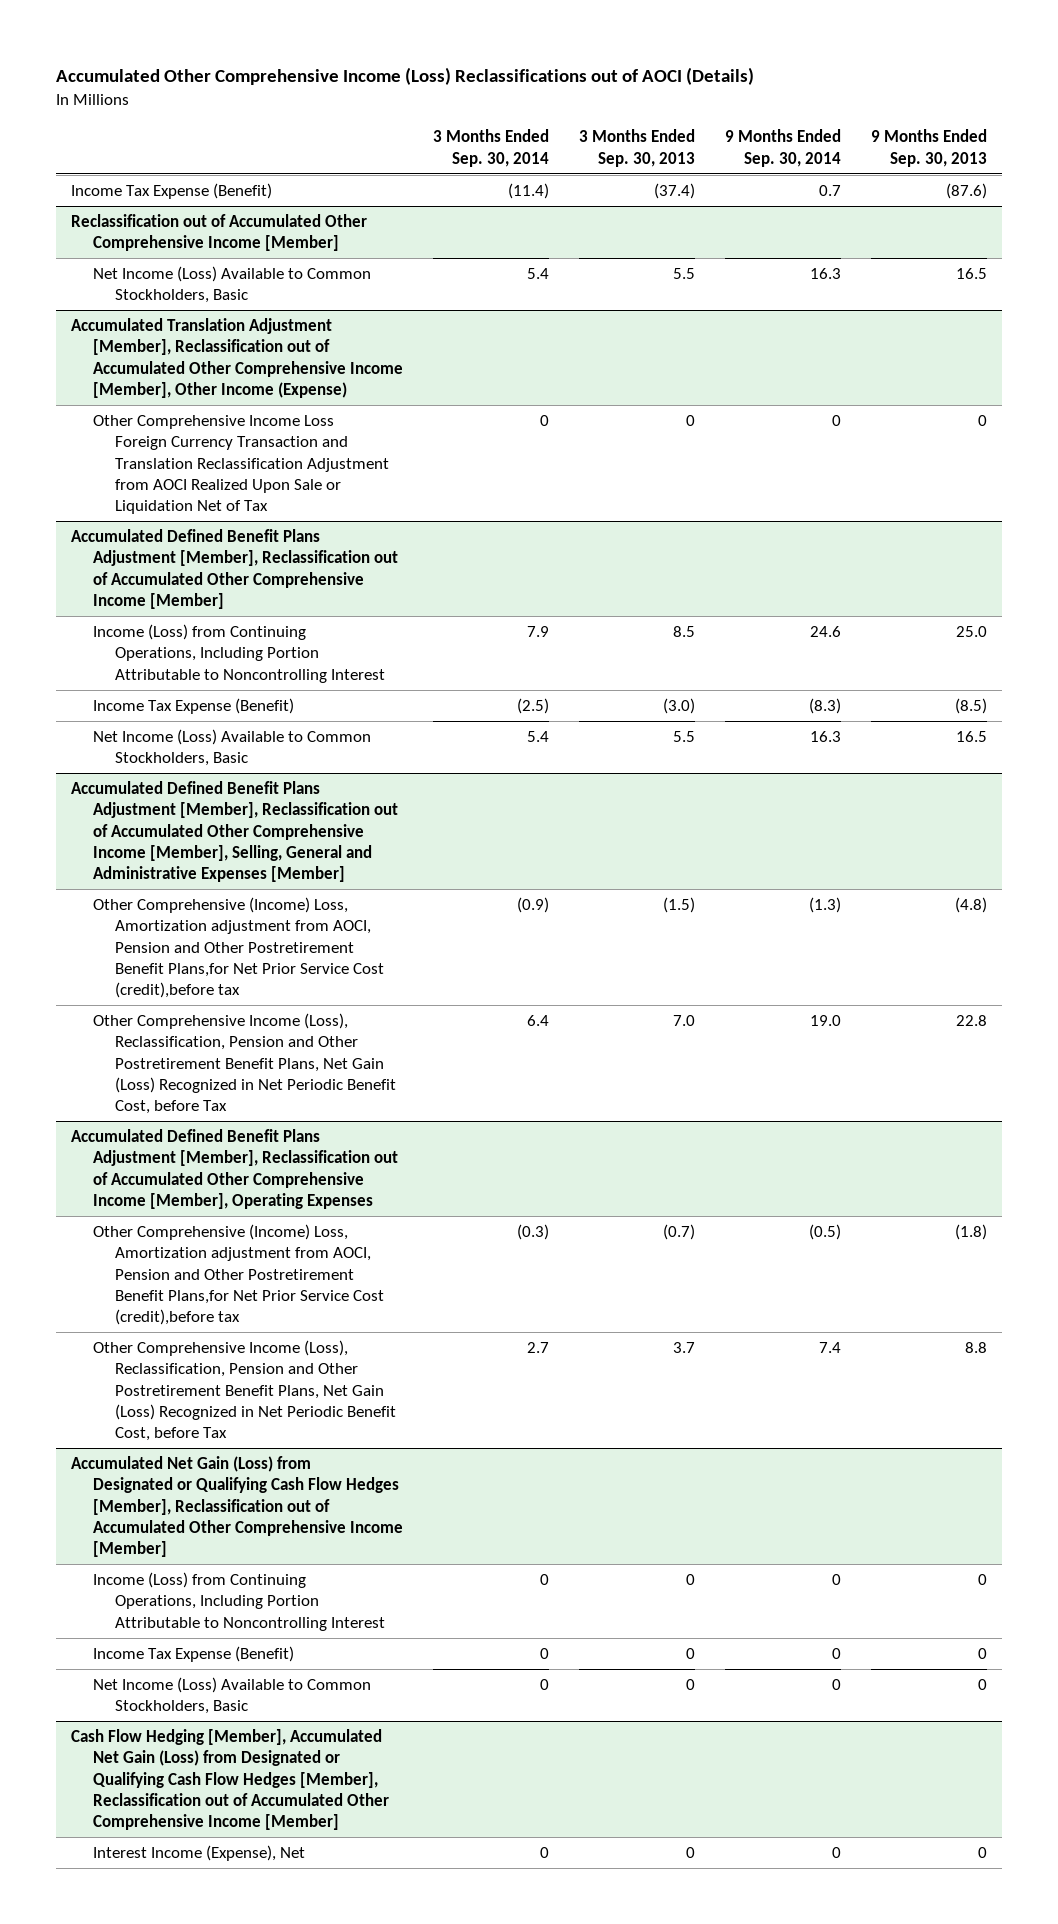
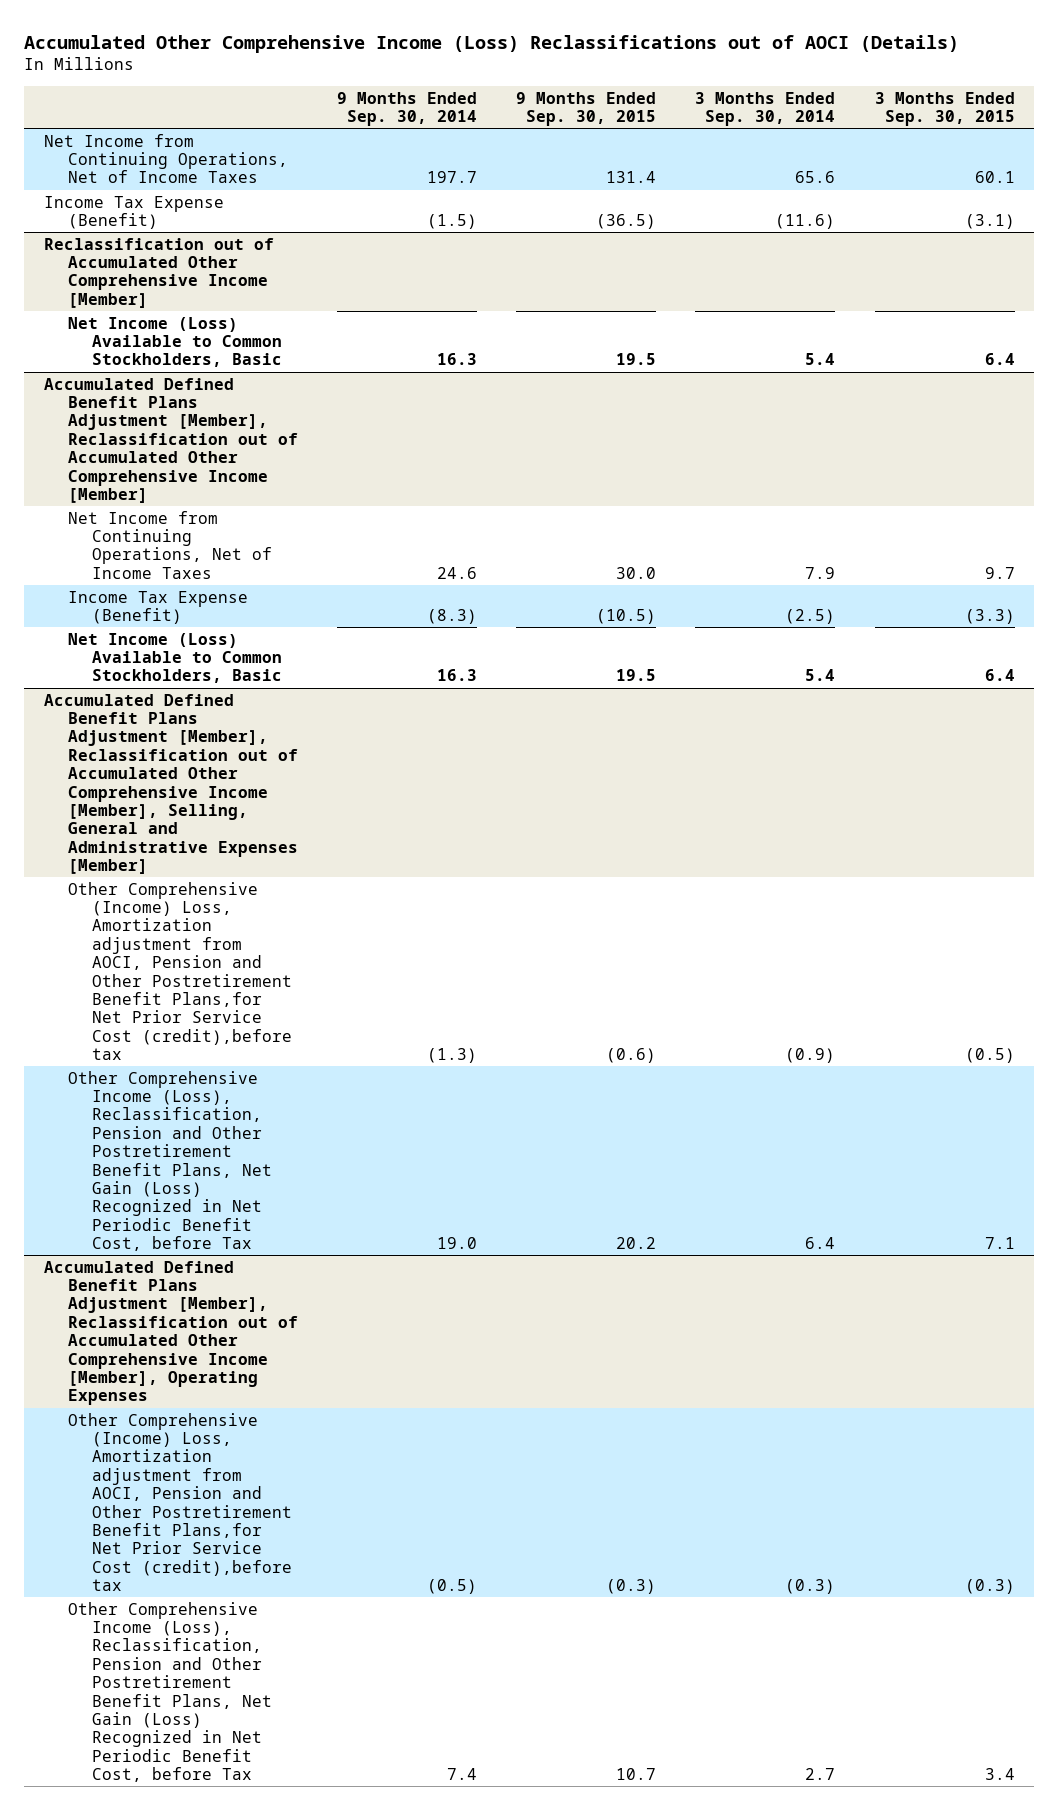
[578,129,695,167] 3 Months Ended Sep. 30, 2013 -> none
[870,129,987,167] 9 Months Ended Sep. 30, 2013 -> none
none -> [516,91,657,127] 9 Months Ended Sep. 30, 2015
none -> [874,91,1015,127] 3 Months Ended Sep. 30, 2015
none -> [43,133,288,184] Net Income from Continuing Operations, Net of Income Taxes
[508,182,550,199] (11.4) -> [775,214,836,230] (11.6)
[818,184,841,196] 0.7 -> [426,214,477,230] (1.5)
[71,317,404,398] Accumulated Translation Adjustment [Member], Reclassification out of Accumulated Other Comprehensive Income [Member], Other Income (Expense) -> none
[93,414,390,515] Other Comprehensive Income Loss Foreign Currency Transaction and Translation Reclassification Adjustment from AOCI Realized Upon Sale or Liquidation Net of Tax -> none
[93,623,386,683] Income (Loss) from Continuing Operations, Including Portion Attributable to Noncontrolling Interest -> [67,510,272,579] Net Income from Continuing Operations, Net of Income Taxes
[71,1455,404,1558] Accumulated Net Gain (Loss) from Designated or Qualifying Cash Flow Hedges [Member], Reclassification out of Accumulated Other Comprehensive Income [Member] -> none
[93,1571,386,1631] Income (Loss) from Continuing Operations, Including Portion Attributable to Noncontrolling Interest -> none
[93,1645,295,1662] Income Tax Expense (Benefit) -> none
[93,1676,372,1715] Net Income (Loss) Available to Common Stockholders, Basic -> none
[71,1728,390,1831] Cash Flow Hedging [Member], Accumulated Net Gain (Loss) from Designated or Qualifying Cash Flow Hedges [Member], Reclassification out of Accumulated Other Comprehensive Income [Member] -> none
[93,1844,306,1861] Interest Income (Expense), Net -> none

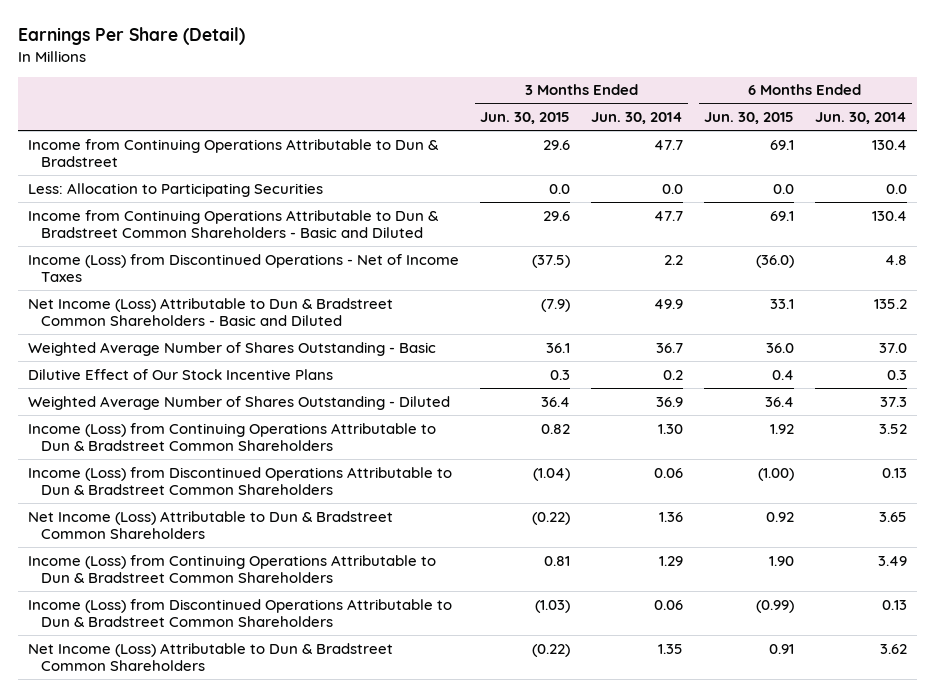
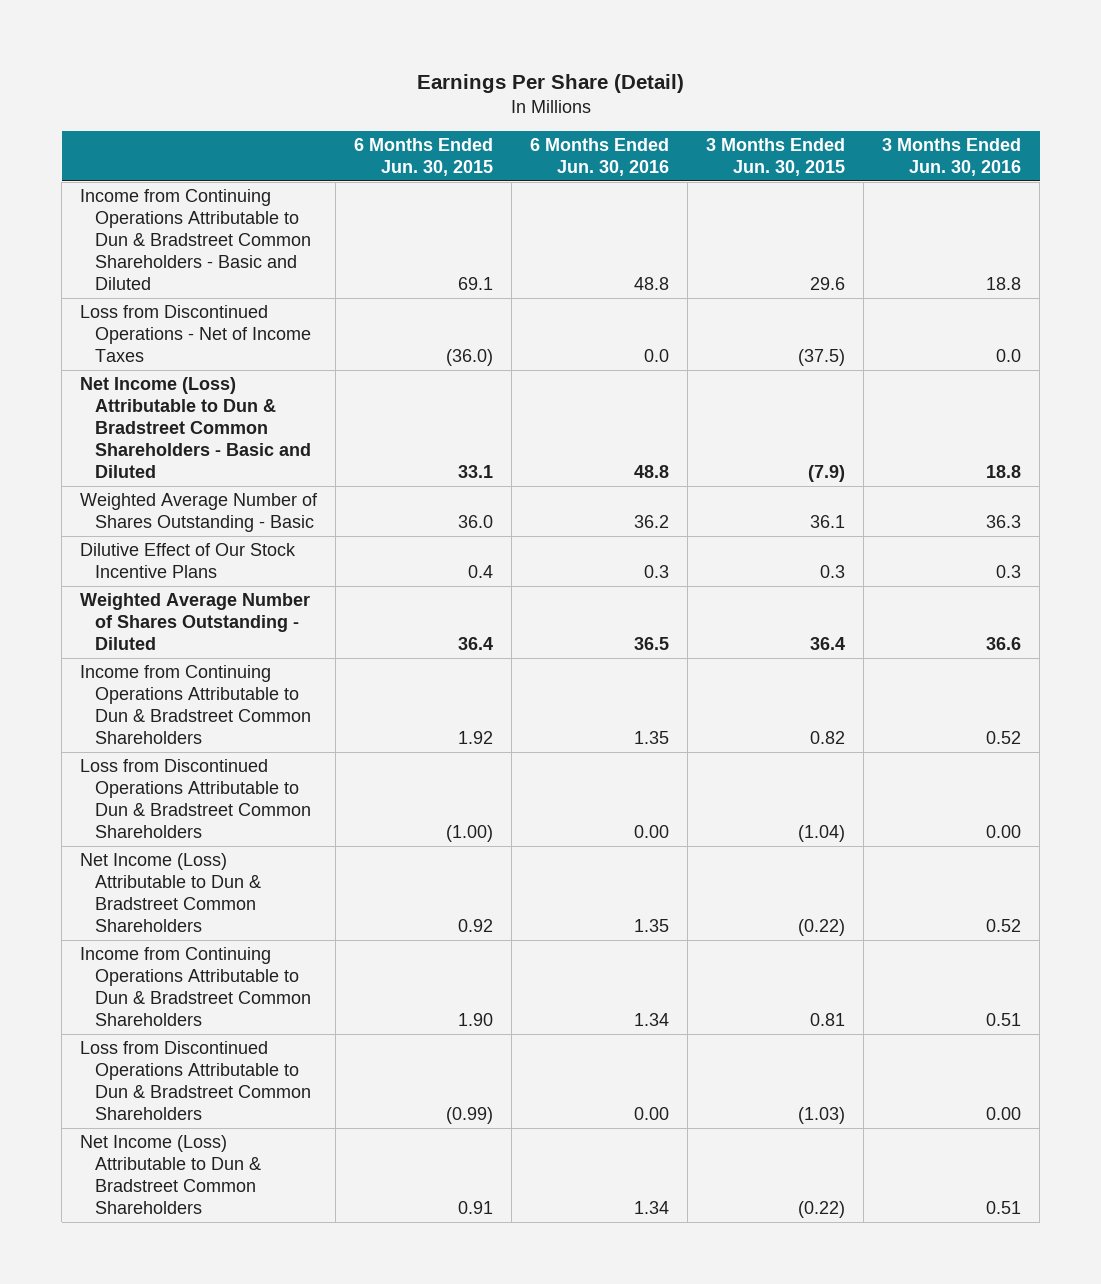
[591,112,684,125] Jun. 30, 2014 -> none
[814,112,907,125] Jun. 30, 2014 -> none
none -> [530,137,670,177] 6 Months Ended Jun. 30, 2016
none -> [882,137,1022,177] 3 Months Ended Jun. 30, 2016
[28,138,440,168] Income from Continuing Operations Attributable to Dun & Bradstreet -> none
[28,182,324,197] Less: Allocation to Participating Securities -> none
[28,253,460,283] Income (Loss) from Discontinued Operations - Net of Income Taxes -> [80,304,311,362] Loss from Discontinued Operations - Net of Income Taxes
[28,422,437,452] Income (Loss) from Continuing Operations Attributable to Dun & Bradstreet Common Shareholders -> [80,664,311,745] Income from Continuing Operations Attributable to Dun & Bradstreet Common Shareholders
[28,466,453,496] Income (Loss) from Discontinued Operations Attributable to Dun & Bradstreet Common Shareholders -> [80,758,311,839] Loss from Discontinued Operations Attributable to Dun & Bradstreet Common Shareholders
[28,554,437,584] Income (Loss) from Continuing Operations Attributable to Dun & Bradstreet Common Shareholders -> [80,946,311,1027] Income from Continuing Operations Attributable to Dun & Bradstreet Common Shareholders
[28,598,453,628] Income (Loss) from Discontinued Operations Attributable to Dun & Bradstreet Common Shareholders -> [80,1040,311,1121] Loss from Discontinued Operations Attributable to Dun & Bradstreet Common Shareholders

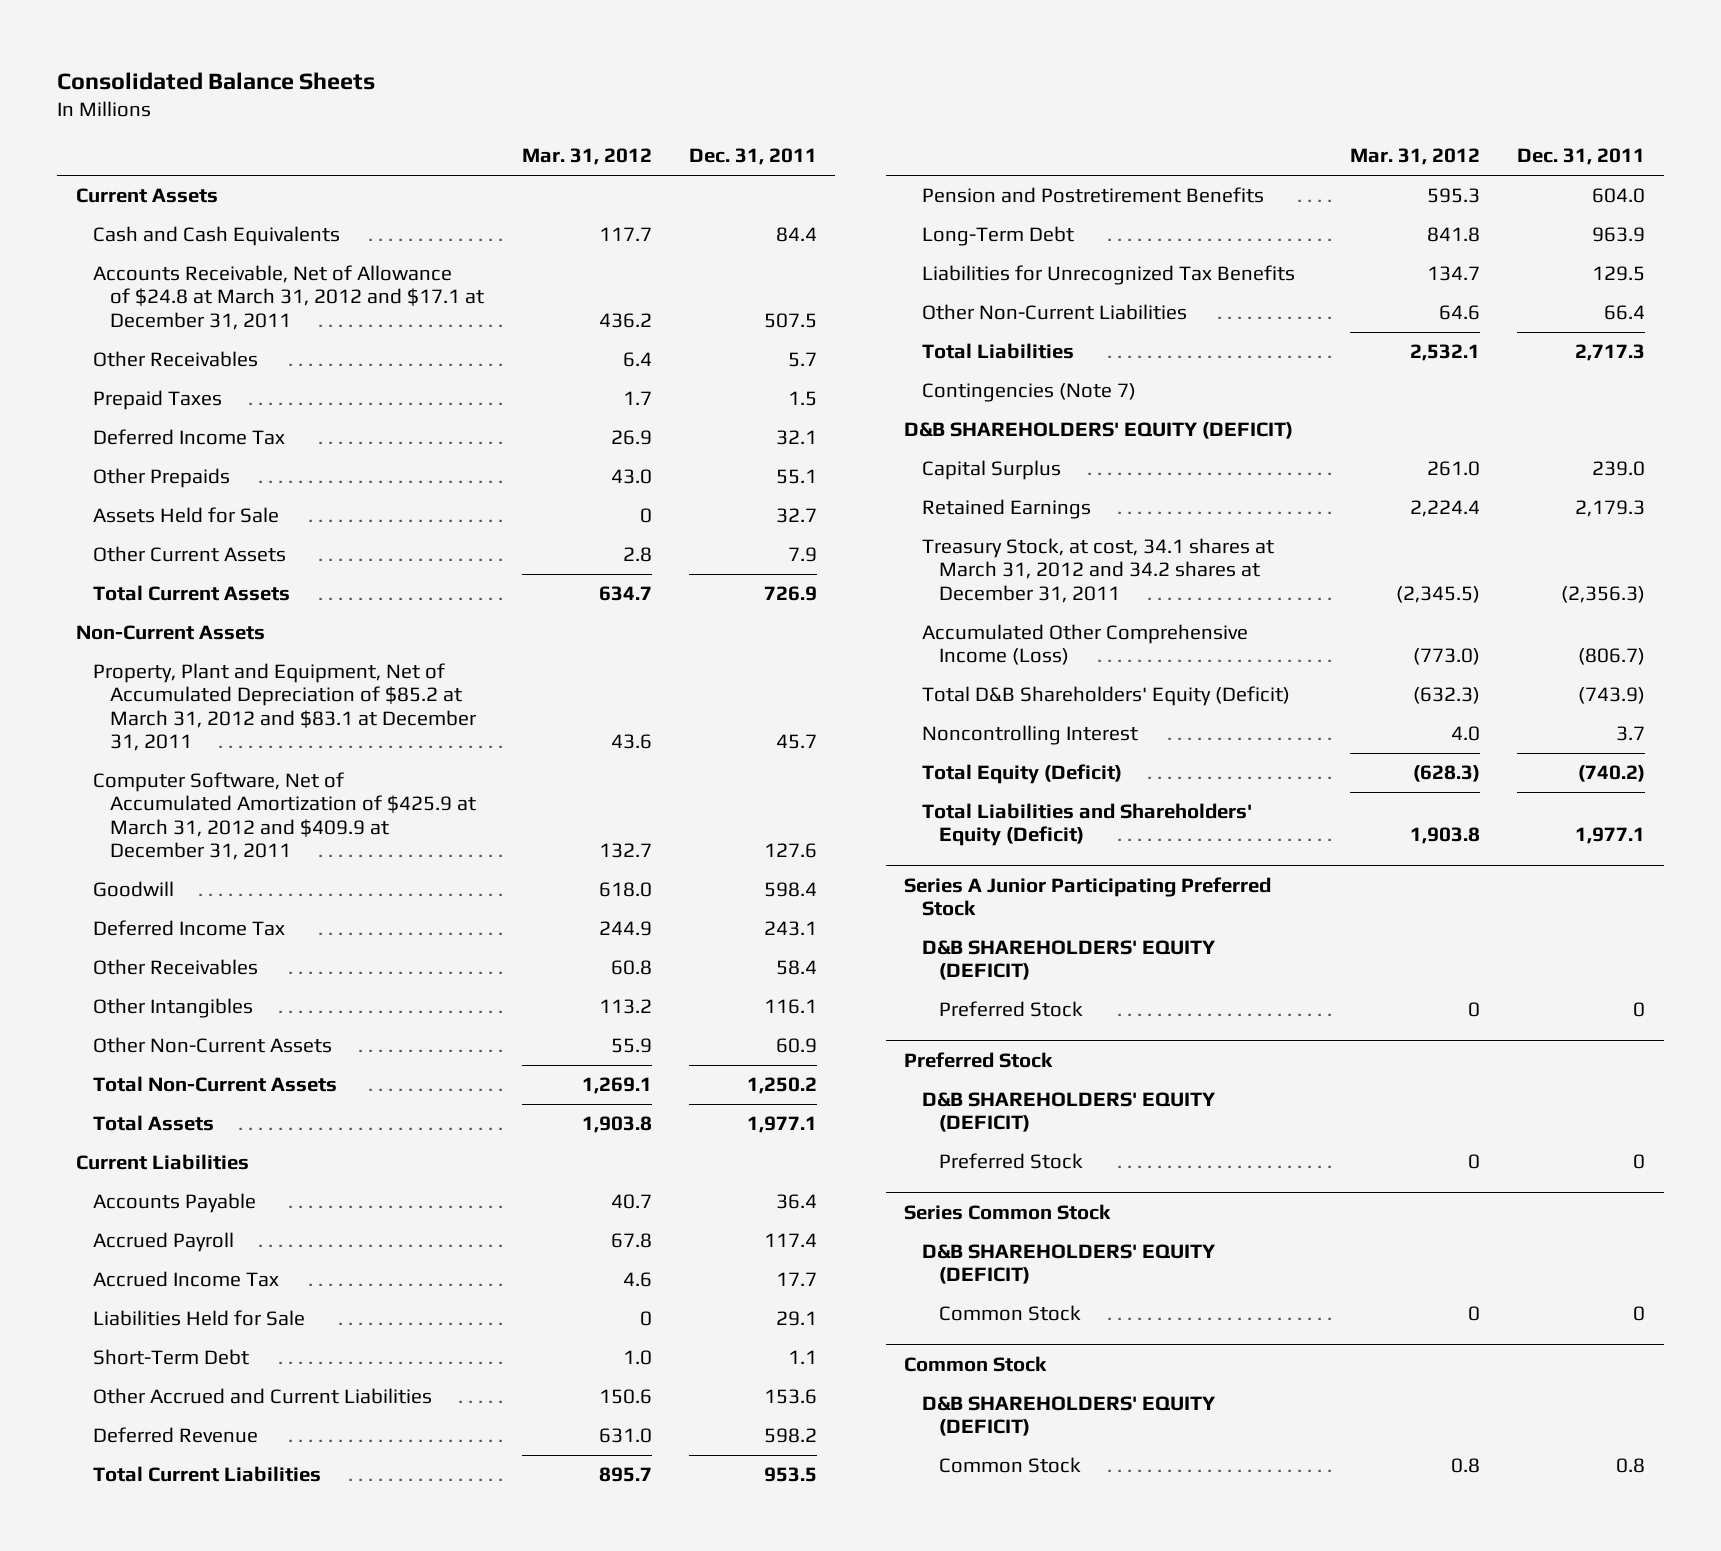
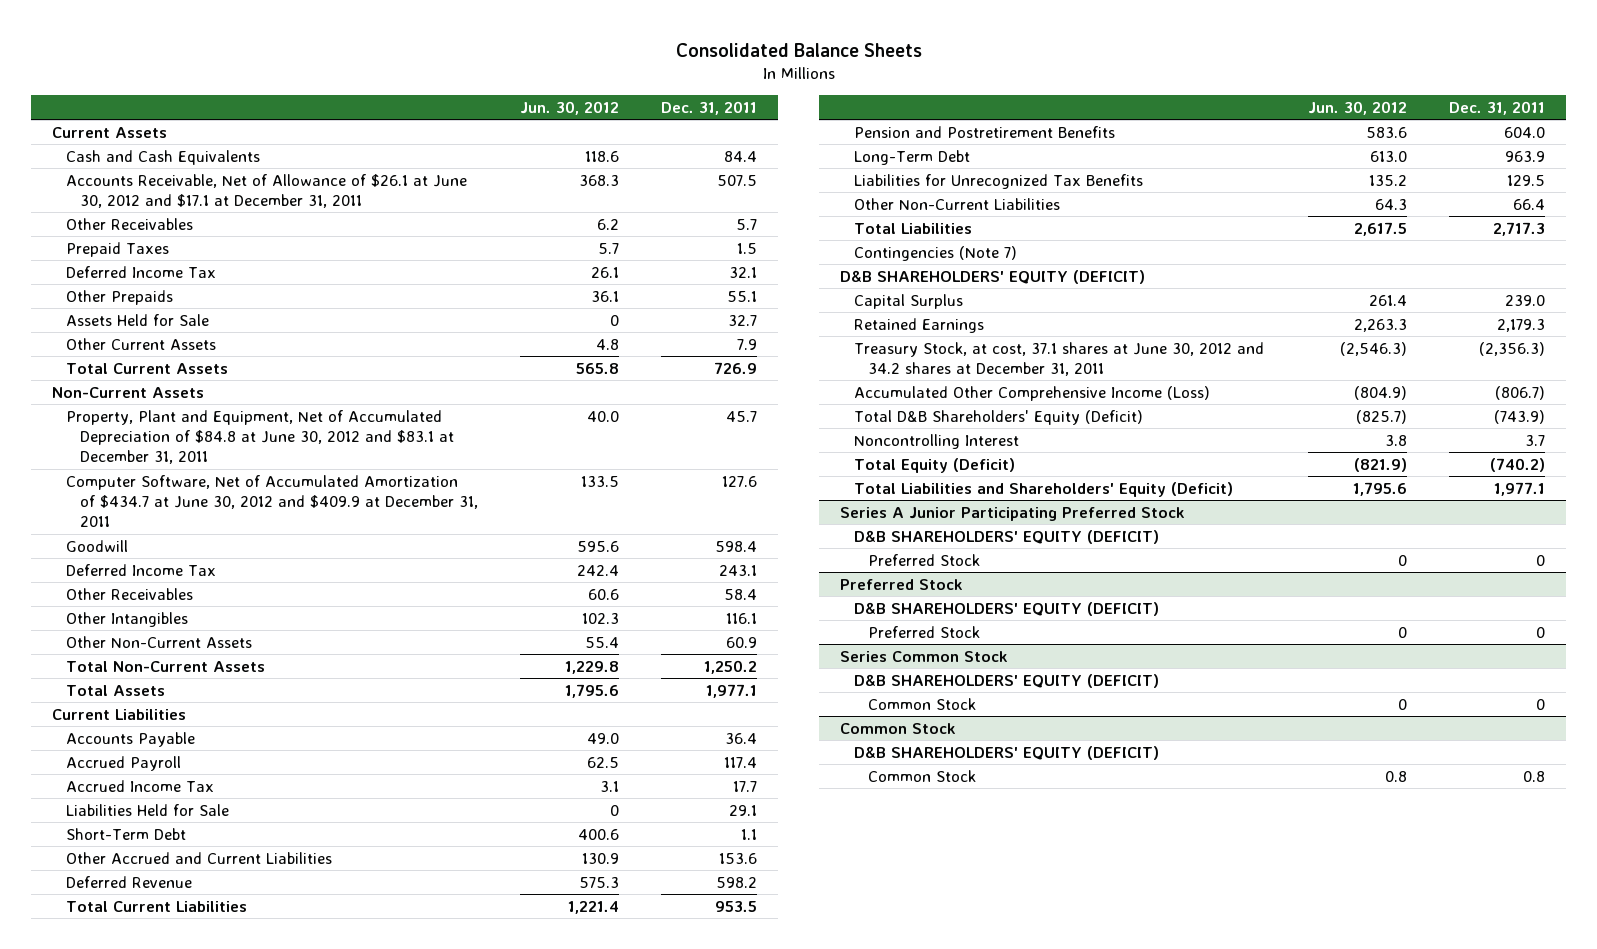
[521,148,652,166] Mar. 31, 2012 -> none
none -> [520,100,620,115] Jun. 30, 2012
[93,265,485,330] Accounts Receivable, Net of Allowance of $24.8 at March 31, 2012 and $17.1 at December 31, 2011 -> [66,173,468,208] Accounts Receivable, Net of Allowance of $26.1 at June 30, 2012 and $17.1 at December 31, 2011
[93,663,477,752] Property, Plant and Equipment, Net of Accumulated Depreciation of $85.2 at March 31, 2012 and $83.1 at December 31, 2011 -> [66,409,454,464] Property, Plant and Equipment, Net of Accumulated Depreciation of $84.8 at June 30, 2012 and $83.1 at December 31, 2011
[93,772,477,861] Computer Software, Net of Accumulated Amortization of $425.9 at March 31, 2012 and $409.9 at December 31, 2011 -> [66,474,478,527] Computer Software, Net of Accumulated Amortization of $434.7 at June 30, 2012 and $409.9 at December 31, 2011
[921,538,1274,603] Treasury Stock, at cost, 34.1 shares at March 31, 2012 and 34.2 shares at December 31, 2011 -> [853,341,1264,376] Treasury Stock, at cost, 37.1 shares at June 30, 2012 and 34.2 shares at December 31, 2011

